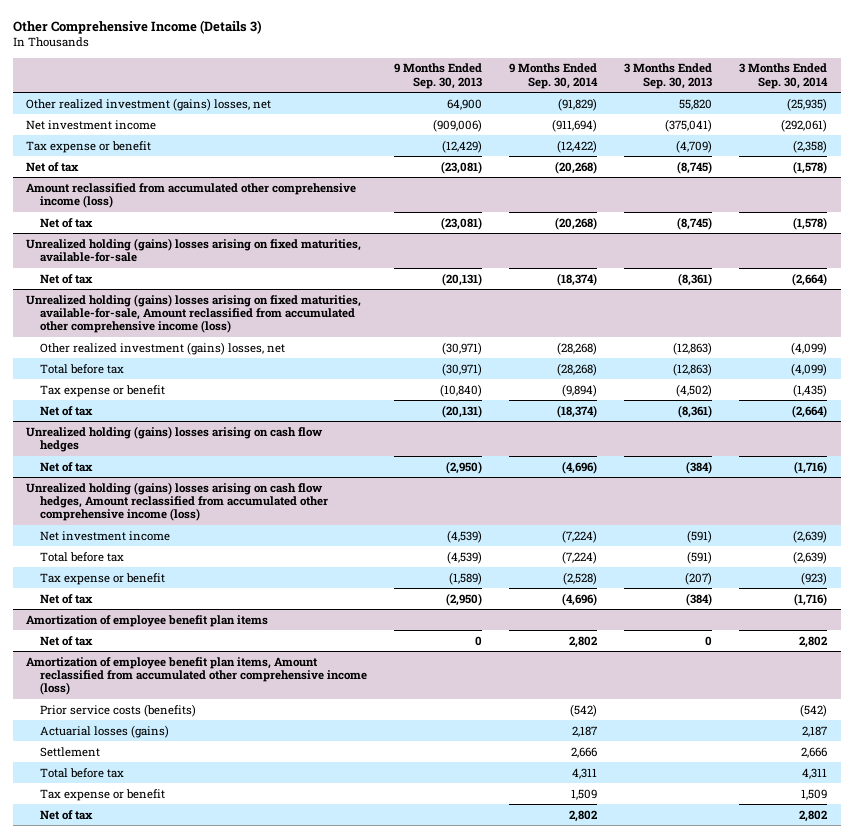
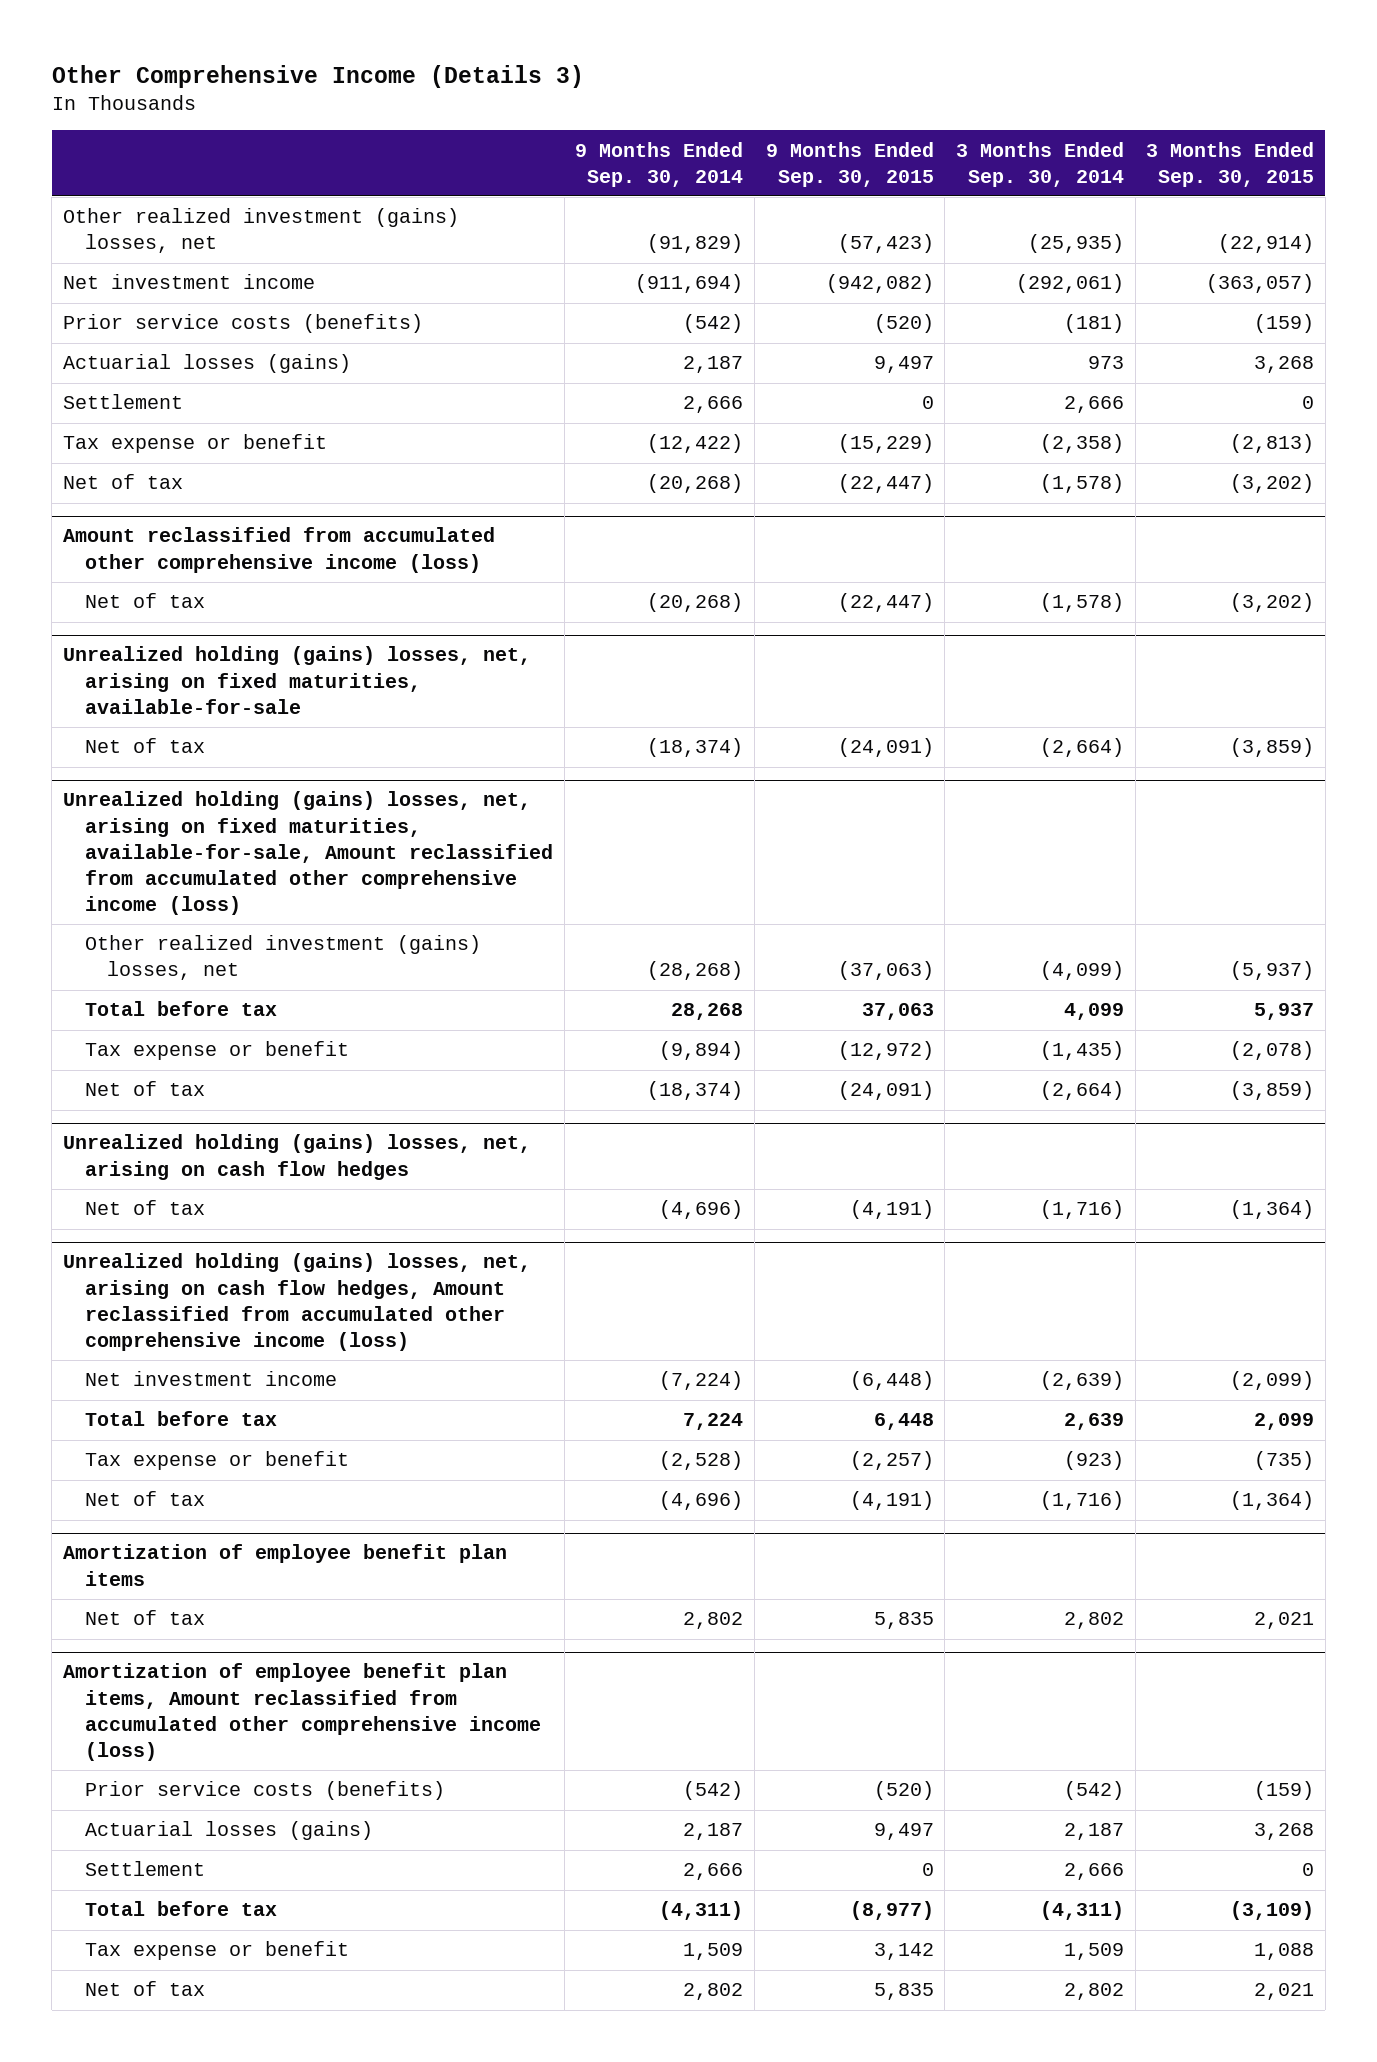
[394,63,483,89] 9 Months Ended Sep. 30, 2013 -> none
[624,63,713,89] 3 Months Ended Sep. 30, 2013 -> none
none -> [765,141,934,187] 9 Months Ended Sep. 30, 2015
none -> [1146,141,1315,187] 3 Months Ended Sep. 30, 2015
none -> [62,314,423,334] Prior service costs (benefits)
none -> [62,354,351,374] Actuarial losses (gains)
none -> [62,394,183,410] Settlement
[26,237,362,263] Unrealized holding (gains) losses arising on fixed maturities, available-for-sale -> [62,646,531,714] Unrealized holding (gains) losses, net, arising on fixed maturities, available-for-sale
[26,293,362,334] Unrealized holding (gains) losses arising on fixed maturities, available-for-sale, Amount reclassified from accumulated other comprehensive income (loss) -> [62,791,554,915] Unrealized holding (gains) losses, net, arising on fixed maturities, available-for-sale, Amount reclassified from accumulated other comprehensive income (loss)
[557,362,598,376] (28,268) -> [671,1003,744,1021] 28,268
[791,362,828,376] (4,099) -> [1063,1003,1124,1021] 4,099
[26,425,324,453] Unrealized holding (gains) losses arising on cash flow hedges -> [62,1134,531,1180] Unrealized holding (gains) losses, net, arising on cash flow hedges
[26,481,329,522] Unrealized holding (gains) losses arising on cash flow hedges, Amount reclassified from accumulated other comprehensive income (loss) -> [62,1253,531,1351] Unrealized holding (gains) losses, net, arising on cash flow hedges, Amount reclassified from accumulated other comprehensive income (loss)
[562,550,598,564] (7,224) -> [683,1413,744,1431] 7,224
[793,550,828,564] (2,639) -> [1063,1413,1124,1431] 2,639
[572,767,598,779] 4,311 -> [659,1901,744,1921] (4,311)
[802,767,828,779] 4,311 -> [1039,1901,1124,1921] (4,311)

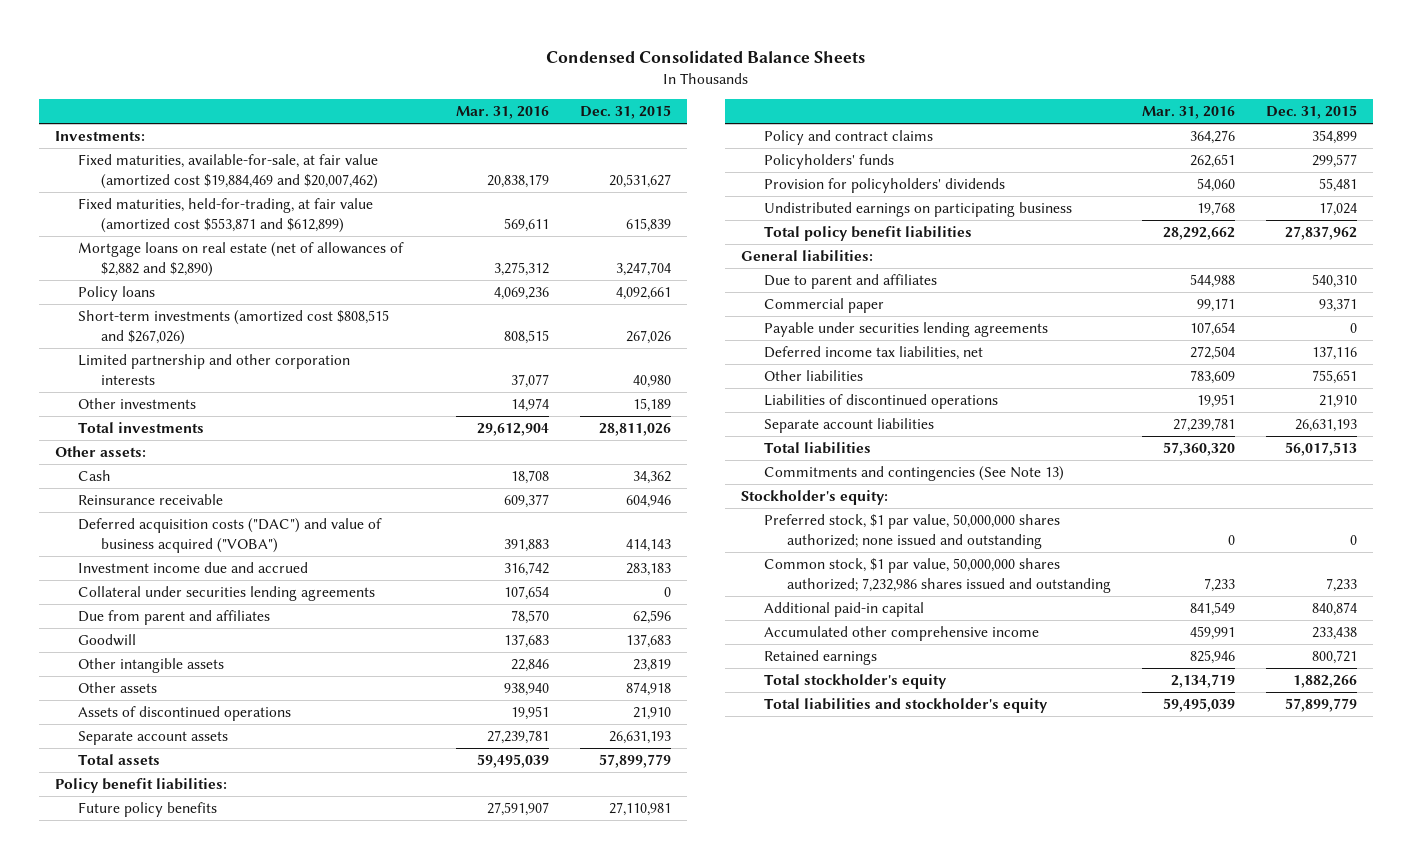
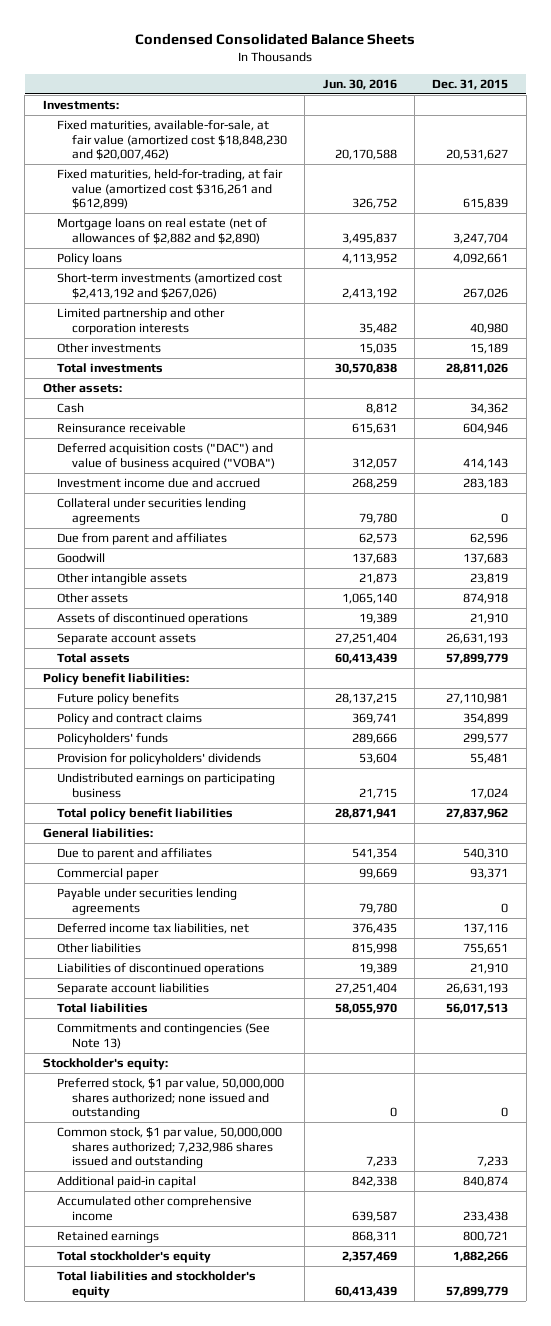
[456,106,550,120] Mar. 31, 2016 -> none
none -> [322,79,397,91] Jun. 30, 2016
[77,153,378,189] Fixed maturities, available-for-sale, at fair value (amortized cost $19,884,469 and $20,007,462) -> [57,120,287,161] Fixed maturities, available-for-sale, at fair value (amortized cost $18,848,230 and $20,007,462)
[77,197,373,233] Fixed maturities, held-for-trading, at fair value (amortized cost $553,871 and $612,899) -> [57,169,284,210] Fixed maturities, held-for-trading, at fair value (amortized cost $316,261 and $612,899)
[77,309,389,345] Short-term investments (amortized cost $808,515 and $267,026) -> [57,273,283,299] Short-term investments (amortized cost $2,413,192 and $267,026)

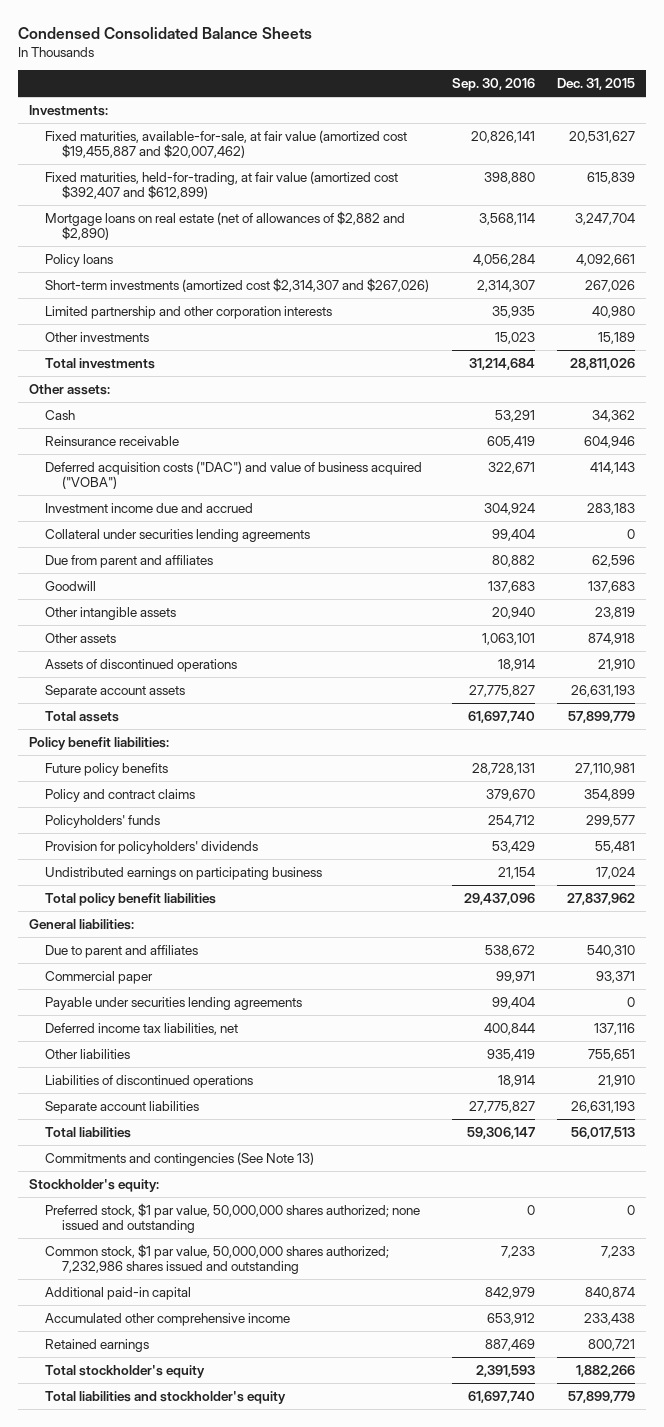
[322,79,397,91] Jun. 30, 2016 -> none
none -> [451,78,535,92] Sep. 30, 2016
[57,120,287,161] Fixed maturities, available-for-sale, at fair value (amortized cost $18,848,230 and $20,007,462) -> [45,129,408,159] Fixed maturities, available-for-sale, at fair value (amortized cost $19,455,887 and $20,007,462)
[57,169,284,210] Fixed maturities, held-for-trading, at fair value (amortized cost $316,261 and $612,899) -> [45,170,399,200] Fixed maturities, held-for-trading, at fair value (amortized cost $392,407 and $612,899)
[57,273,283,299] Short-term investments (amortized cost $2,413,192 and $267,026) -> [45,277,430,292] Short-term investments (amortized cost $2,314,307 and $267,026)

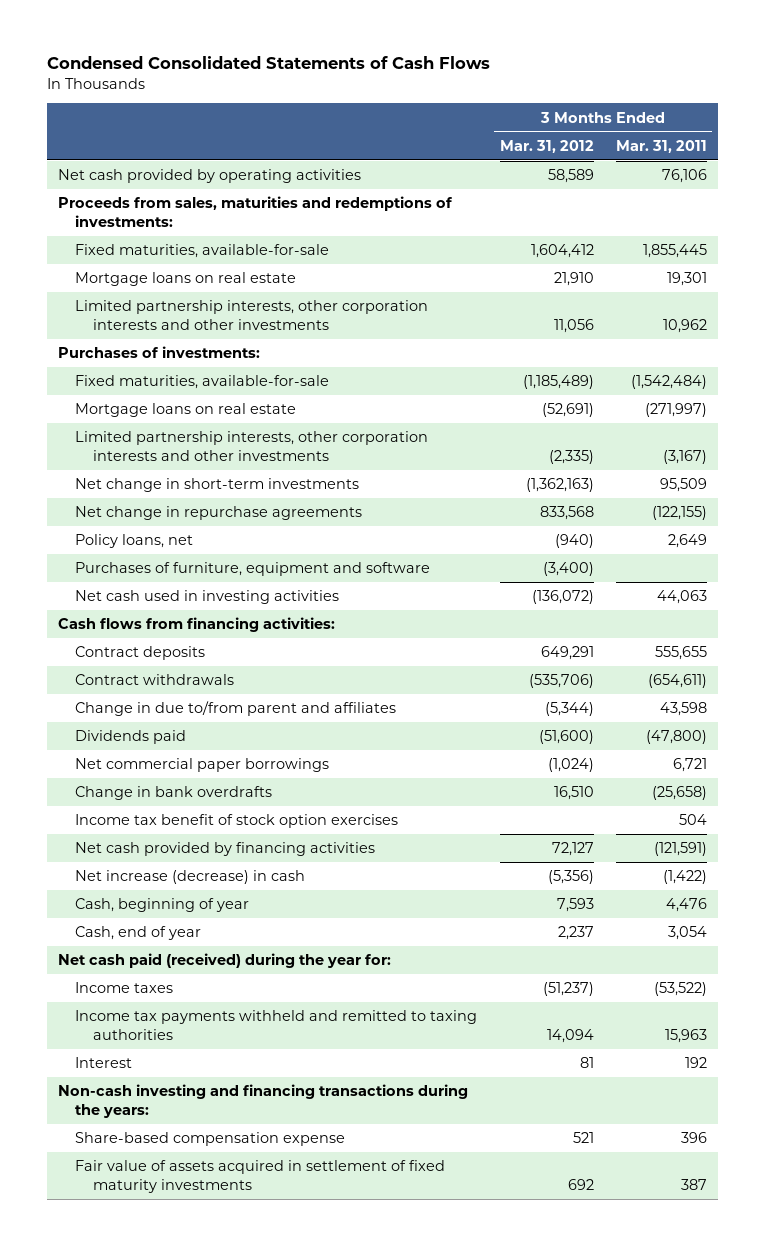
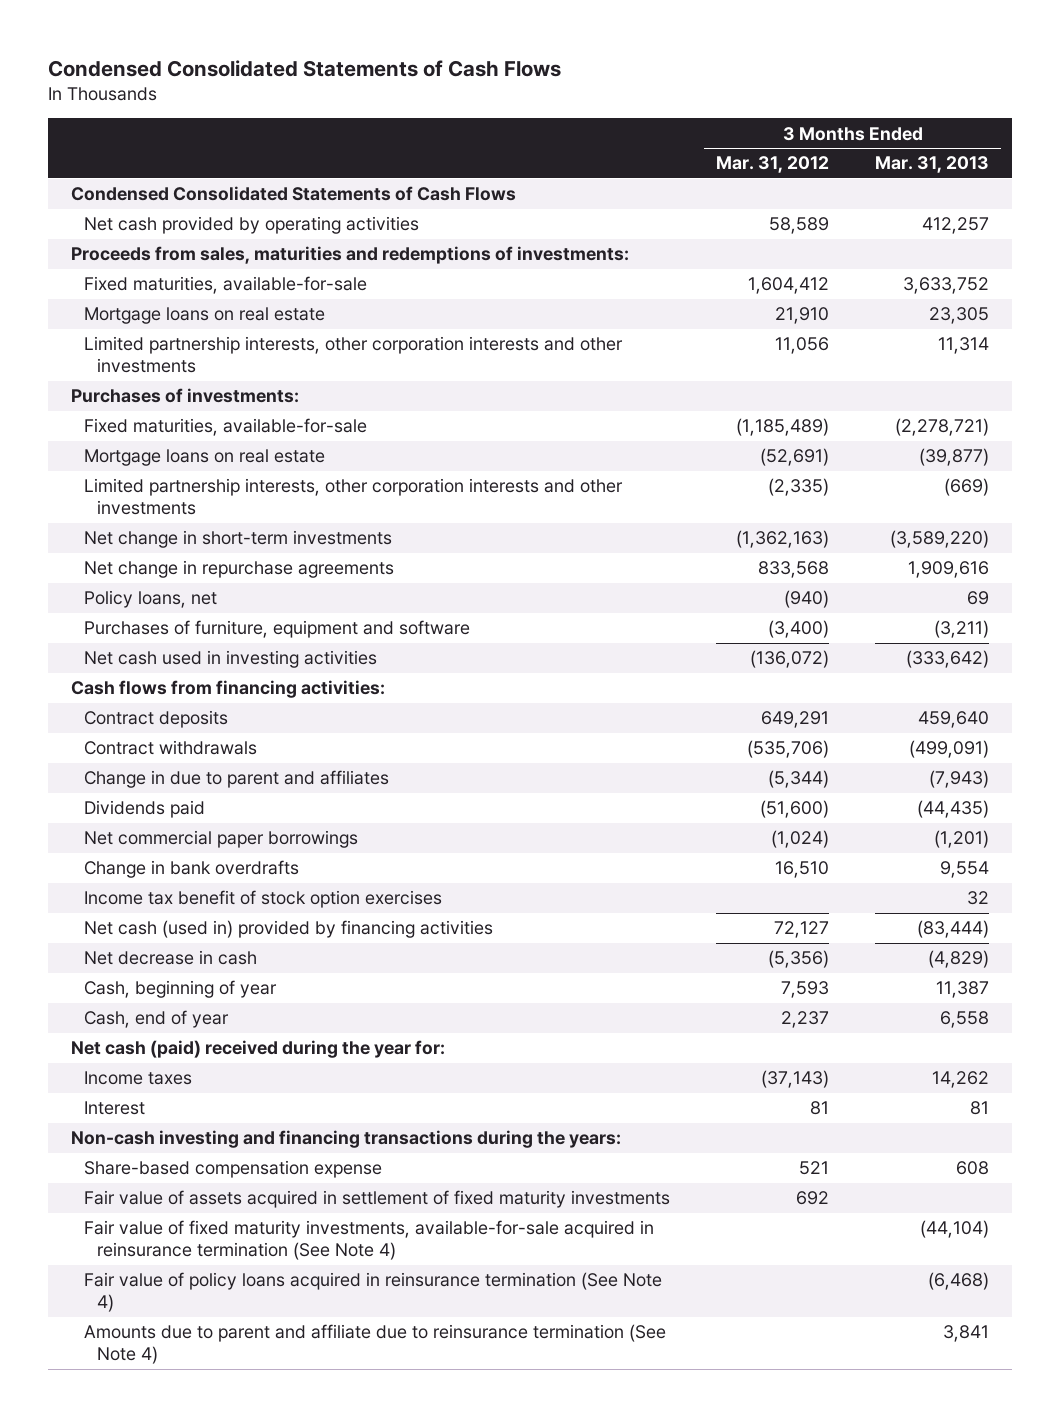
[615,139,707,153] Mar. 31, 2011 -> none
none -> [875,156,990,174] Mar. 31, 2013
none -> [70,186,516,202] Condensed Consolidated Statements of Cash Flows
[75,701,397,717] Change in due to/from parent and affiliates -> [83,770,389,789] Change in due to parent and affiliates
[75,842,376,857] Net cash provided by financing activities -> [83,920,493,939] Net cash (used in) provided by financing activities
[75,870,306,885] Net increase (decrease) in cash -> [83,950,257,966] Net decrease in cash
[75,1010,478,1040] Income tax payments withheld and remitted to taxing authorities -> none
[57,953,391,969] Net cash paid (received) during the year for: -> [70,1040,445,1059] Net cash (paid) received during the year for:
[542,982,594,997] (51,237) -> [761,1070,830,1089] (37,143)
none -> [83,1220,654,1261] Fair value of fixed maturity investments, available-for-sale acquired in reinsurance termination (See Note 4)
none -> [83,1272,662,1313] Fair value of policy loans acquired in reinsurance termination (See Note 4)
none -> [83,1324,666,1365] Amounts due to parent and affiliate due to reinsurance termination (See Note 4)

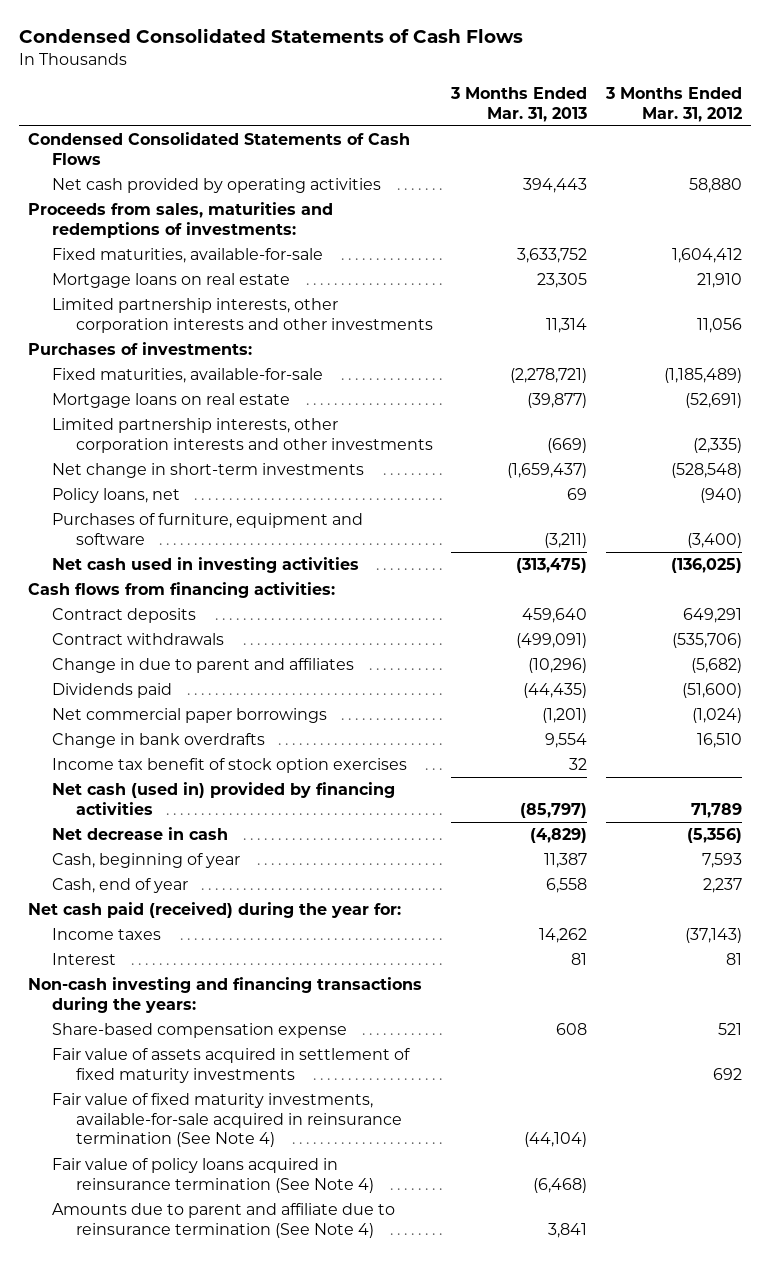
[769,217,830,235] 58,589 -> [688,178,742,194] 58,880
[922,217,990,235] 412,257 -> [523,178,588,194] 394,443
[83,560,394,579] Net change in repurchase agreements -> none
[736,530,830,549] (1,362,163) -> [670,463,742,479] (528,548)
[890,530,990,549] (3,589,220) -> [507,463,588,479] (1,659,437)
[750,650,830,669] (136,072) -> [670,558,742,574] (136,025)
[906,650,990,669] (333,642) -> [516,558,588,574] (313,475)
[768,770,830,789] (5,344) -> [690,658,742,674] (5,682)
[929,770,990,789] (7,943) -> [528,658,588,674] (10,296)
[774,921,830,939] 72,127 -> [690,802,742,818] 71,789
[917,920,990,939] (83,444) -> [520,802,588,818] (85,797)
[70,1040,445,1059] Net cash (paid) received during the year for: -> [27,902,401,919] Net cash paid (received) during the year for:

